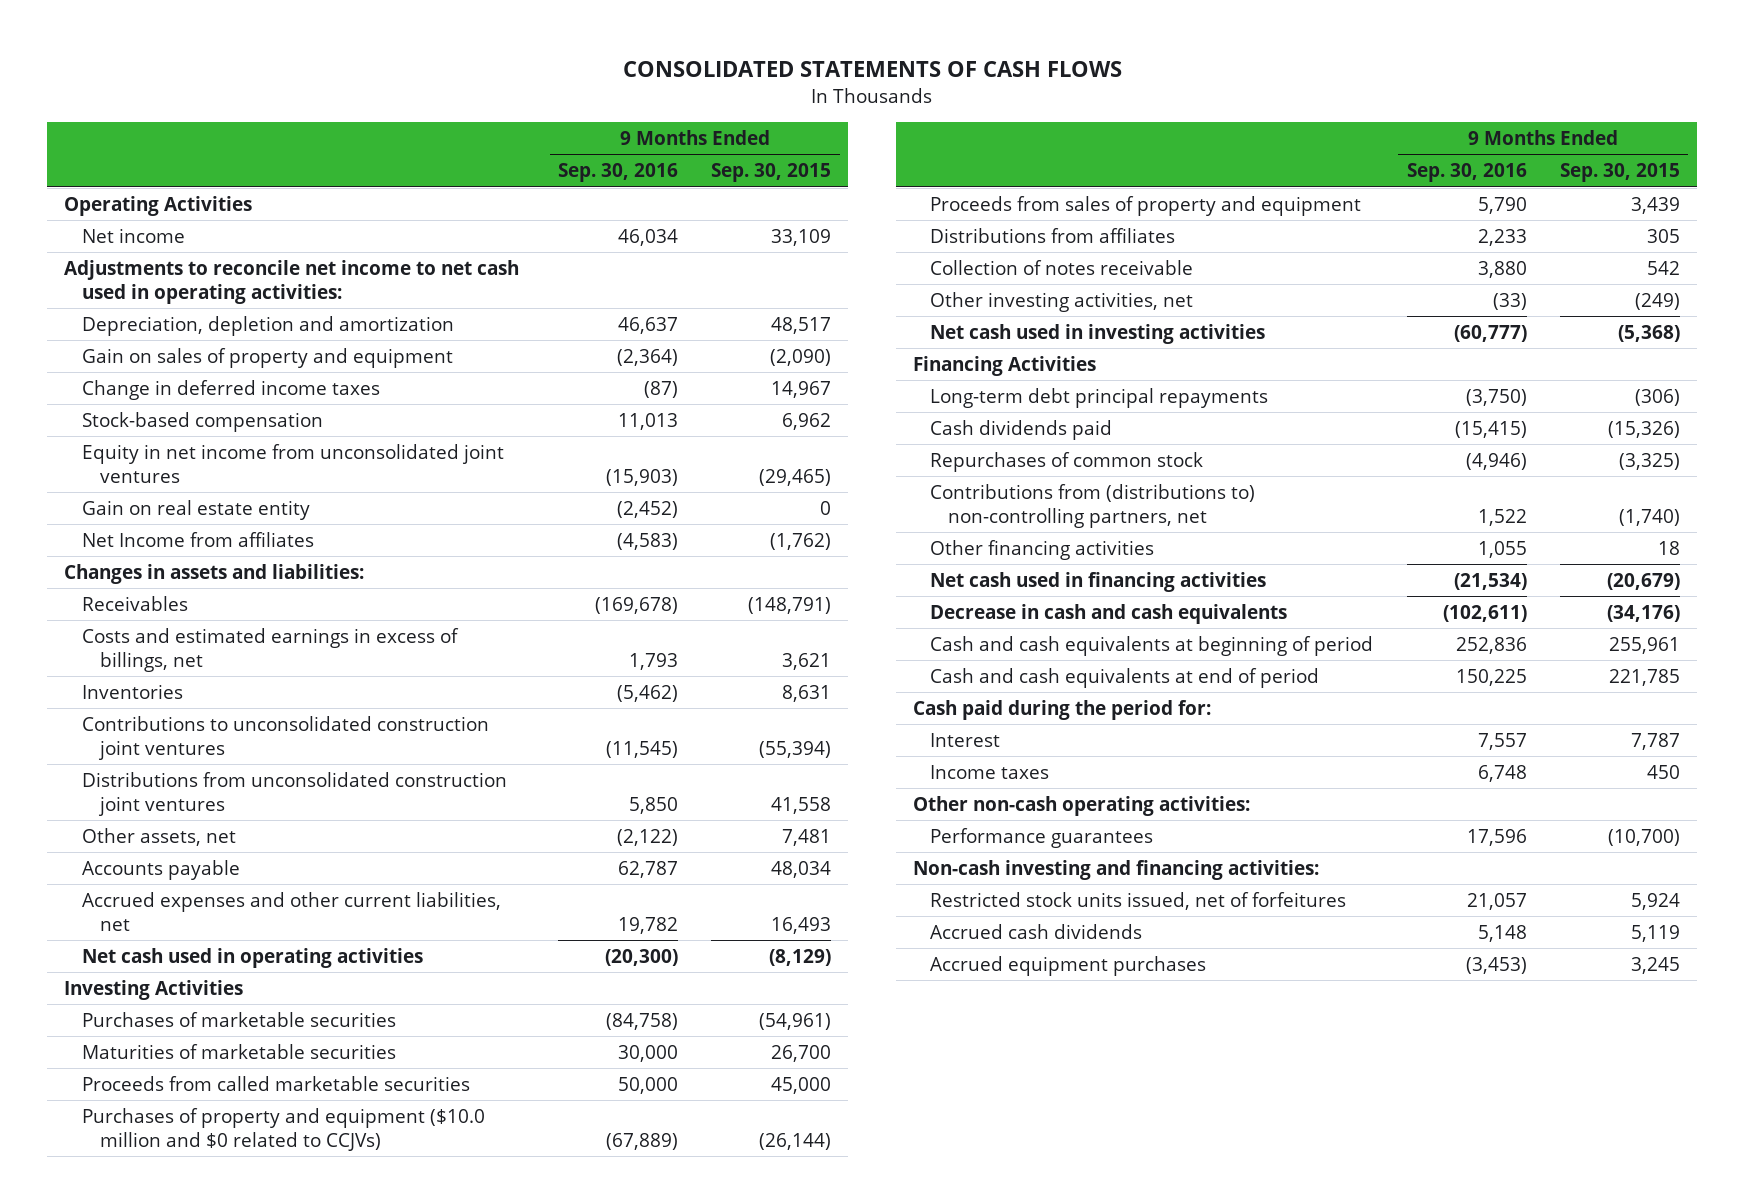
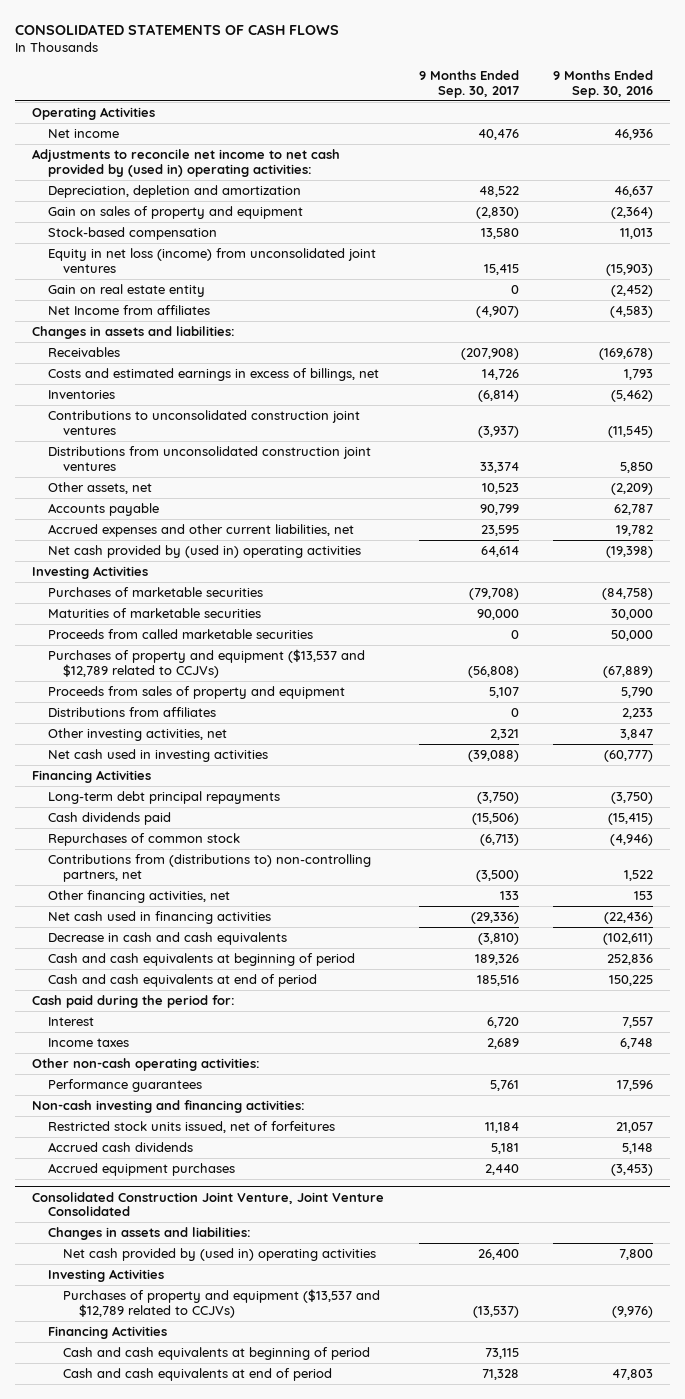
[711,163,832,183] Sep. 30, 2015 -> none
none -> [418,69,519,98] 9 Months Ended Sep. 30, 2017
[618,228,679,246] 46,034 -> [614,129,654,141] 46,936
[63,259,519,305] Adjustments to reconcile net income to net cash used in operating activities: -> [32,149,341,177] Adjustments to reconcile net income to net cash provided by (used in) operating activities:
[81,379,380,400] Change in deferred income taxes -> none
[81,443,504,484] Equity in net income from unconsolidated joint ventures -> [47,248,376,273] Equity in net loss (income) from unconsolidated joint ventures
[617,828,679,846] (2,122) -> [611,483,654,496] (2,209)
[81,947,423,968] Net cash used in operating activities -> [47,545,361,559] Net cash provided by (used in) operating activities
[605,948,679,966] (20,300) -> [606,546,654,559] (19,398)
[81,1107,485,1152] Purchases of property and equipment ($10.0 million and $0 related to CCJVs) -> [47,649,365,678] Purchases of property and equipment ($13,537 and $12,789 related to CCJVs)
[930,259,1194,275] Collection of notes receivable -> none
[1492,292,1527,310] (33) -> [620,729,654,741] 3,847
[930,539,1155,560] Other financing activities -> [47,890,230,904] Other financing activities, net
[1477,540,1527,558] 1,055 -> [634,891,654,901] 153
[1453,572,1527,590] (21,534) -> [604,912,654,925] (22,436)
none -> [32,1191,385,1217] Consolidated Construction Joint Venture, Joint Venture Consolidated
none -> [47,1227,251,1241] Changes in assets and liabilities:
none -> [63,1248,377,1262] Net cash provided by (used in) operating activities
none -> [47,1269,164,1283] Investing Activities
none -> [63,1289,381,1318] Purchases of property and equipment ($13,537 and $12,789 related to CCJVs)
none -> [47,1326,167,1340] Financing Activities
none -> [63,1347,371,1361] Cash and cash equivalents at beginning of period
none -> [63,1368,333,1382] Cash and cash equivalents at end of period

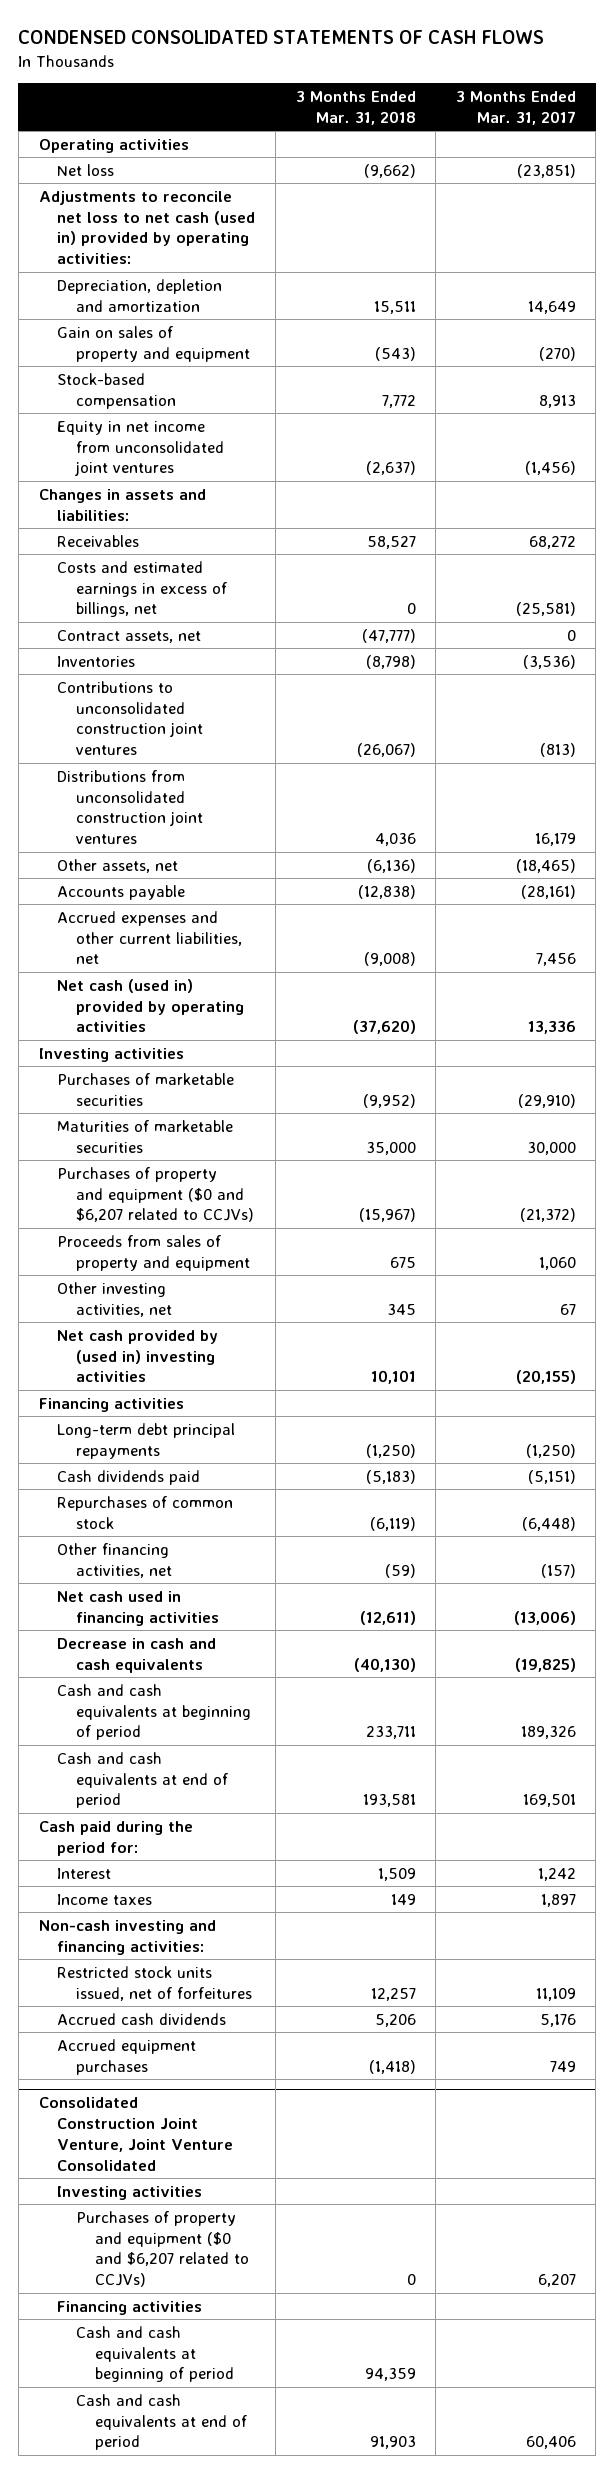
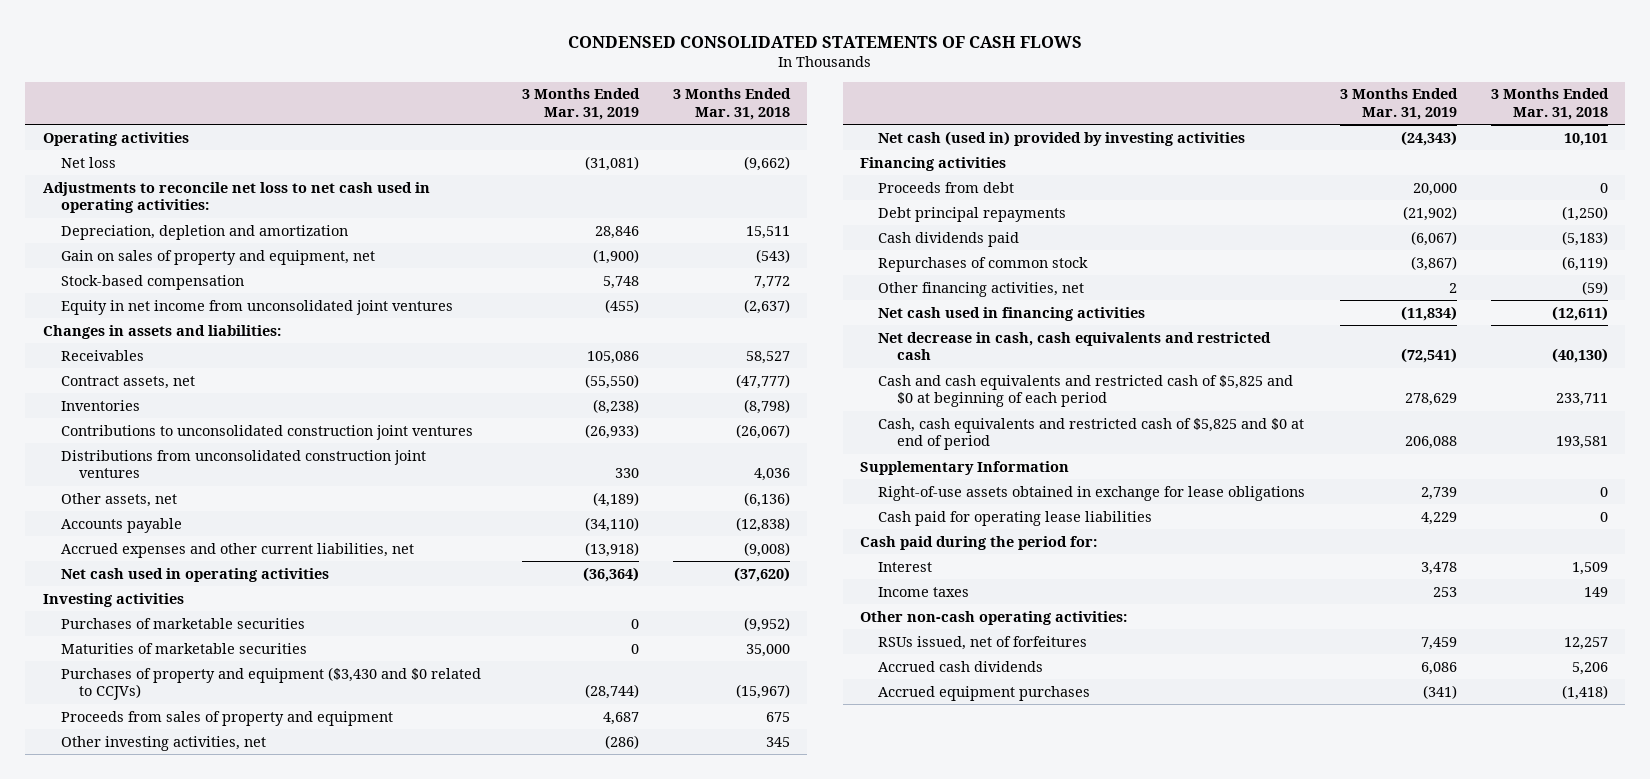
[455,90,576,125] 3 Months Ended Mar. 31, 2017 -> none
none -> [521,88,640,121] 3 Months Ended Mar. 31, 2019
[38,190,256,265] Adjustments to reconcile net loss to net cash (used in) provided by operating activities: -> [42,181,430,214] Adjustments to reconcile net loss to net cash used in operating activities:
[57,325,251,362] Gain on sales of property and equipment -> [60,249,375,265] Gain on sales of property and equipment, net
[57,560,228,618] Costs and estimated earnings in excess of billings, net -> none
[57,978,245,1033] Net cash (used in) provided by operating activities -> [60,567,329,582] Net cash used in operating activities
[57,1166,255,1223] Purchases of property and equipment ($0 and $6,207 related to CCJVs) -> [60,666,481,701] Purchases of property and equipment ($3,430 and $0 related to CCJVs)
[57,1329,219,1383] Net cash provided by (used in) investing activities -> [878,130,1246,146] Net cash (used in) provided by investing activities
none -> [878,181,1015,193] Proceeds from debt
[57,1422,236,1459] Long-term debt principal repayments -> [878,206,1067,222] Debt principal repayments
[57,1637,217,1673] Decrease in cash and cash equivalents -> [878,331,1272,361] Net decrease in cash, cash equivalents and restricted cash
[57,1683,252,1741] Cash and cash equivalents at beginning of period -> [878,374,1294,408] Cash and cash equivalents and restricted cash of $5,825 and $0 at beginning of each period
[57,1751,229,1809] Cash and cash equivalents at end of period -> [878,417,1305,451] Cash, cash equivalents and restricted cash of $5,825 and $0 at end of period
none -> [860,460,1070,475] Supplementary Information
none -> [878,485,1306,501] Right-of-use assets obtained in exchange for lease obligations
none -> [878,510,1153,526] Cash paid for operating lease liabilities
[38,1919,216,1955] Non-cash investing and financing activities: -> none
none -> [860,610,1128,625] Other non-cash operating activities:
[57,1965,253,2001] Restricted stock units issued, net of forfeitures -> [878,635,1088,650] RSUs issued, net of forfeitures
[38,2097,234,2171] Consolidated Construction Joint Venture, Joint Venture Consolidated -> none
[57,2185,203,2200] Investing activities -> none
[76,2210,250,2288] Purchases of property and equipment ($0 and $6,207 related to CCJVs) -> none
[57,2300,203,2315] Financing activities -> none
[76,2325,235,2383] Cash and cash equivalents at beginning of period -> none
[76,2393,248,2451] Cash and cash equivalents at end of period -> none

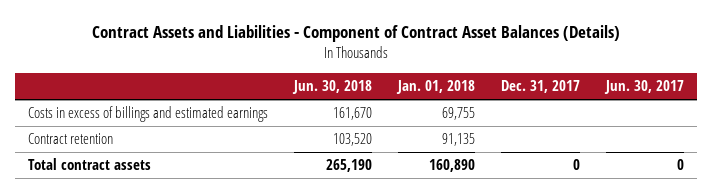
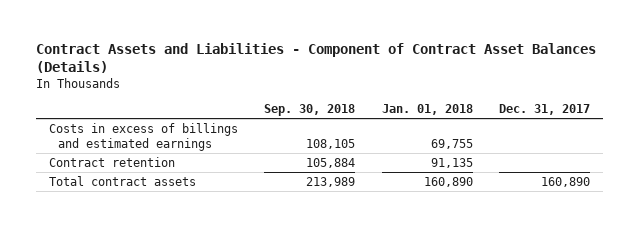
[291,80,372,95] Jun. 30, 2018 -> none
[603,80,684,95] Jun. 30, 2017 -> none
none -> [264,104,356,117] Sep. 30, 2018
[572,159,580,171] 0 -> [541,176,591,187] 160,890

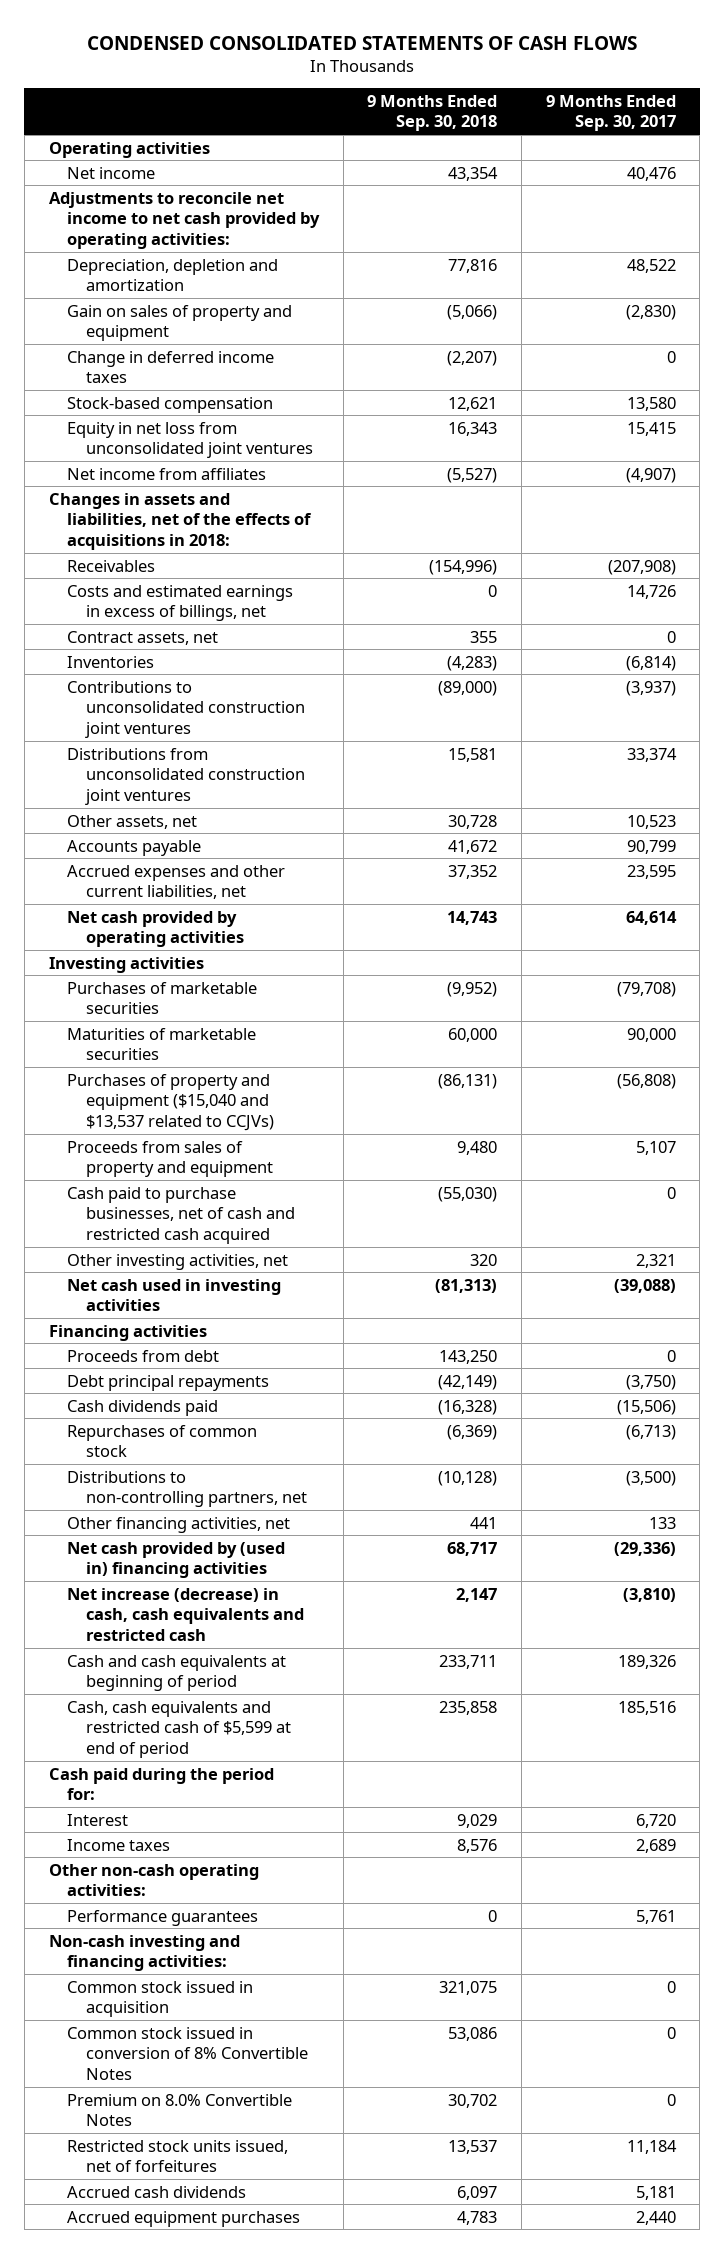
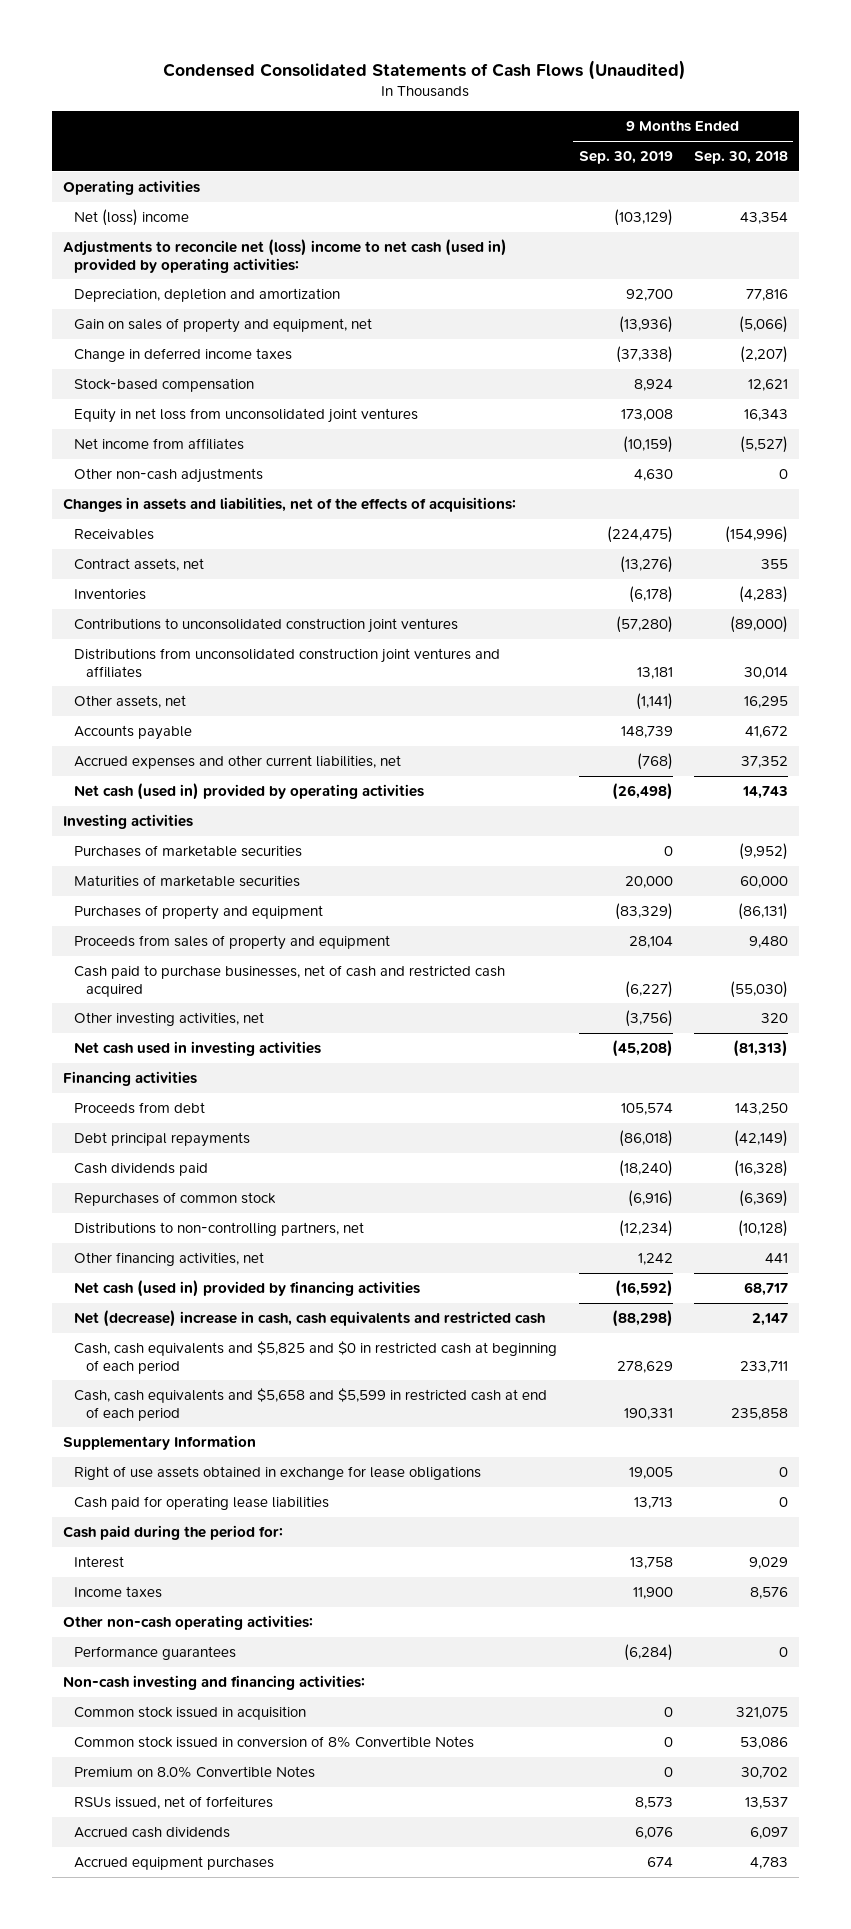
[87,35,638,50] CONDENSED CONSOLIDATED STATEMENTS OF CASH FLOWS -> [163,59,687,80] Condensed Consolidated Statements of Cash Flows (Unaudited)
[545,94,676,132] 9 Months Ended Sep. 30, 2017 -> none
none -> [578,151,673,165] Sep. 30, 2019
[67,166,156,179] Net income -> [74,209,190,227] Net (loss) income
[48,191,321,249] Adjustments to reconcile net income to net cash provided by operating activities: -> [62,239,507,273] Adjustments to reconcile net (loss) income to net cash (used in) provided by operating activities:
[67,304,293,342] Gain on sales of property and equipment -> [74,318,373,334] Gain on sales of property and equipment, net
none -> [74,468,264,484] Other non-cash adjustments
[48,492,313,550] Changes in assets and liabilities, net of the effects of acquisitions in 2018: -> [62,497,516,513] Changes in assets and liabilities, net of the effects of acquisitions:
[67,584,294,622] Costs and estimated earnings in excess of billings, net -> none
[67,747,306,805] Distributions from unconsolidated construction joint ventures -> [74,648,501,678] Distributions from unconsolidated construction joint ventures and affiliates
[448,747,498,762] 15,581 -> [744,666,789,679] 30,014
[448,814,498,829] 30,728 -> [744,696,789,709] 16,295
[67,910,245,948] Net cash provided by operating activities -> [74,783,425,801] Net cash (used in) provided by operating activities
[67,1073,275,1131] Purchases of property and equipment ($15,040 and $13,537 related to CCJVs) -> [74,905,324,921] Purchases of property and equipment
[67,1541,286,1579] Net cash provided by (used in) financing activities -> [74,1280,421,1298] Net cash (used in) provided by financing activities
[67,1587,305,1641] Net increase (decrease) in cash, cash equivalents and restricted cash -> [74,1310,546,1328] Net (decrease) increase in cash, cash equivalents and restricted cash
[67,1654,287,1692] Cash and cash equivalents at beginning of period -> [74,1341,558,1374] Cash, cash equivalents and $5,825 and $0 in restricted cash at beginning of each period
[67,1700,292,1758] Cash, cash equivalents and restricted cash of $5,599 at end of period -> [74,1388,548,1421] Cash, cash equivalents and $5,658 and $5,599 in restricted cash at end of each period
none -> [62,1435,256,1451] Supplementary Information
none -> [74,1466,482,1481] Right of use assets obtained in exchange for lease obligations
none -> [74,1496,330,1511] Cash paid for operating lease liabilities
[67,2139,289,2173] Restricted stock units issued, net of forfeitures -> [74,1796,274,1810] RSUs issued, net of forfeitures

